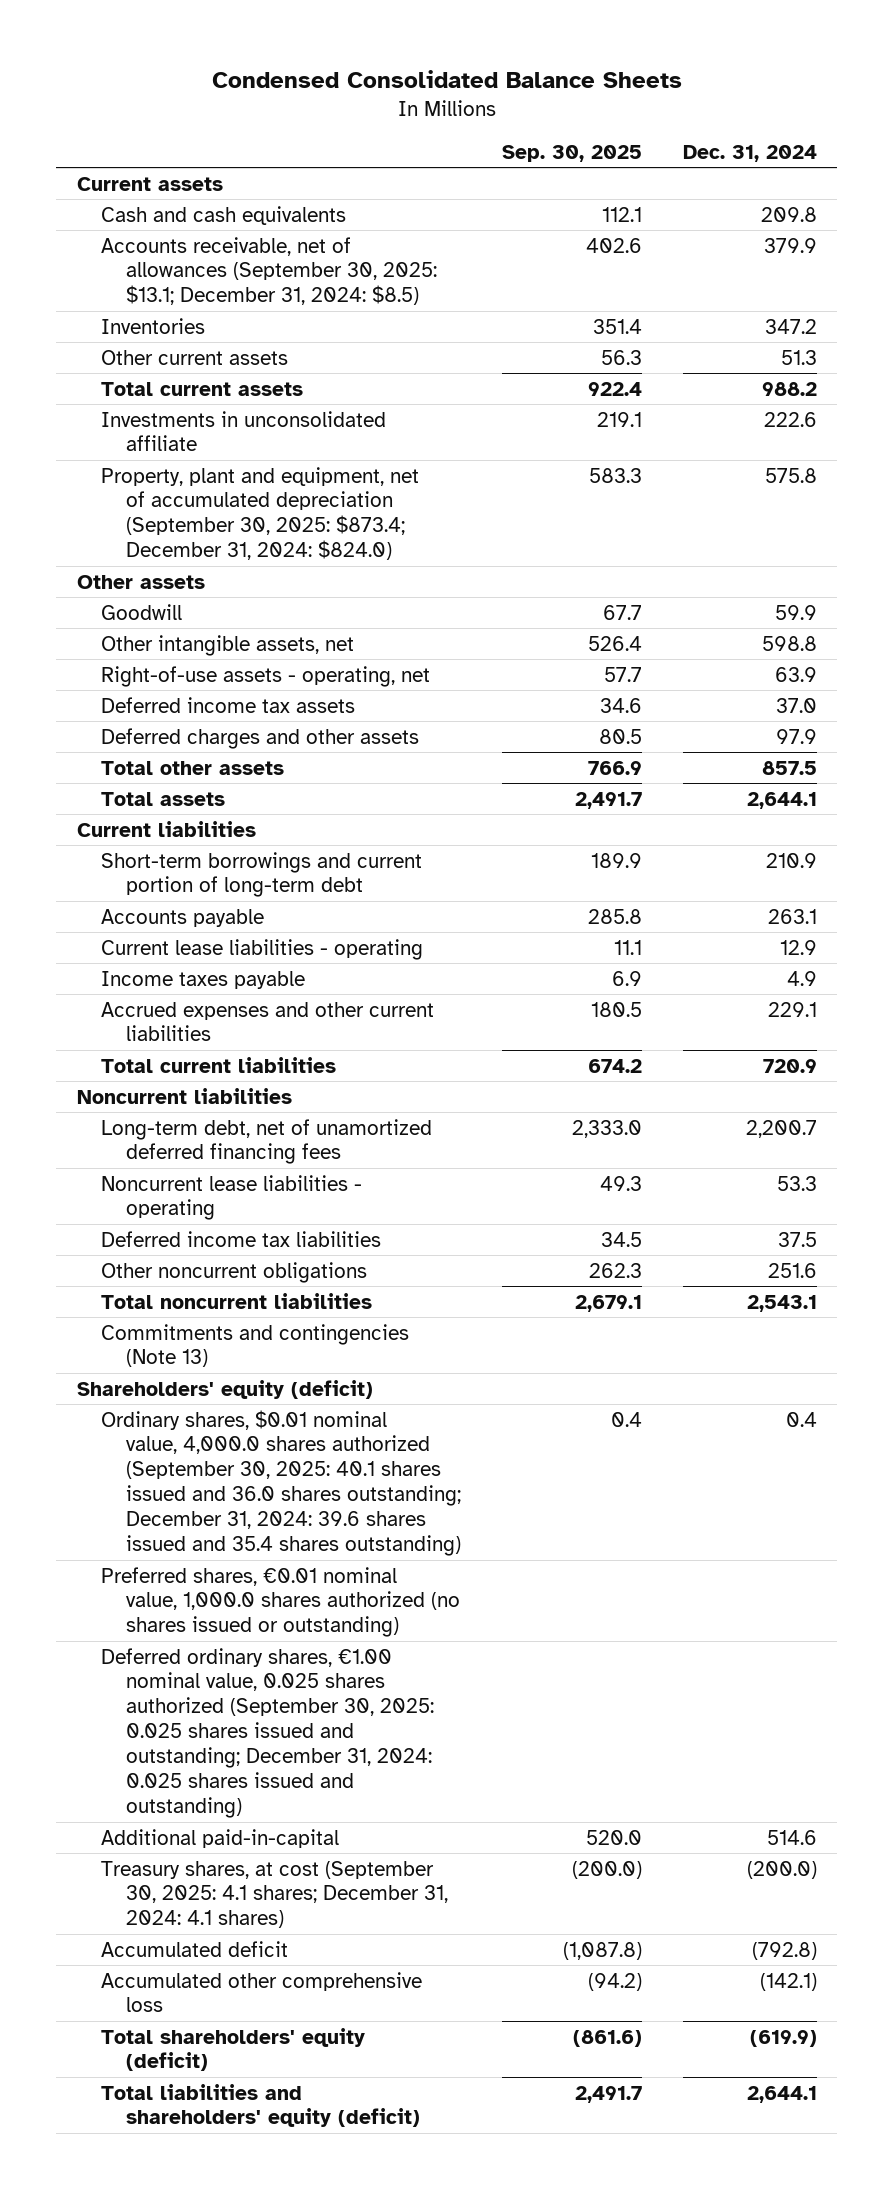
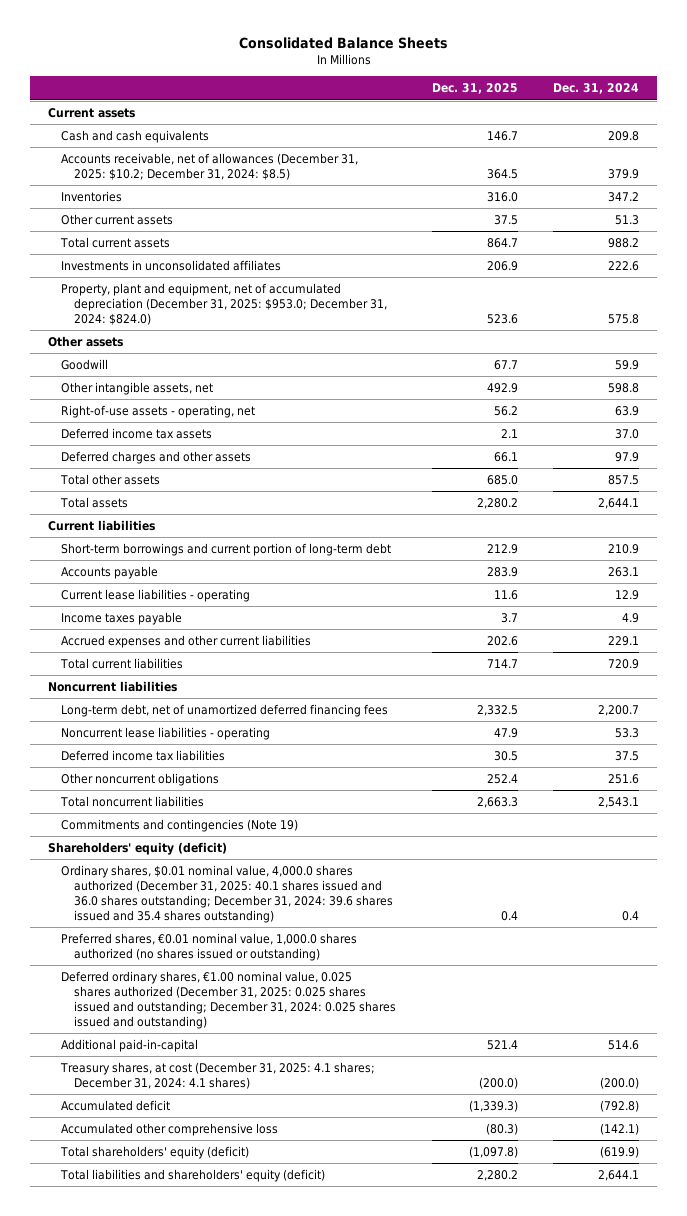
[211,70,682,89] Condensed Consolidated Balance Sheets -> [238,37,448,50] Consolidated Balance Sheets
[501,144,642,162] Sep. 30, 2025 -> none
none -> [431,83,518,95] Dec. 31, 2025
[101,236,437,306] Accounts receivable, net of allowances (September 30, 2025: $13.1; December 31, 2024: $8.5) -> [60,152,358,180] Accounts receivable, net of allowances (December 31, 2025: $10.2; December 31, 2024: $8.5)
[101,410,387,452] Investments in unconsolidated affiliate -> [60,259,281,271] Investments in unconsolidated affiliates
[101,466,420,561] Property, plant and equipment, net of accumulated depreciation (September 30, 2025: $873.4; December 31, 2024: $824.0) -> [60,282,387,325] Property, plant and equipment, net of accumulated depreciation (December 31, 2025: $953.0; December 31, 2024: $824.0)
[101,1323,410,1368] Commitments and contingencies (Note 13) -> [60,818,298,832] Commitments and contingencies (Note 19)
[101,1409,461,1557] Ordinary shares, $0.01 nominal value, 4,000.0 shares authorized (September 30, 2025: 40.1 shares issued and 36.0 shares outstanding; December 31, 2024: 39.6 shares issued and 35.4 shares outstanding) -> [60,864,393,923] Ordinary shares, $0.01 nominal value, 4,000.0 shares authorized (December 31, 2025: 40.1 shares issued and 36.0 shares outstanding; December 31, 2024: 39.6 shares issued and 35.4 shares outstanding)
[101,1647,434,1818] Deferred ordinary shares, €1.00 nominal value, 0.025 shares authorized (September 30, 2025: 0.025 shares issued and outstanding; December 31, 2024: 0.025 shares issued and outstanding) -> [60,970,396,1029] Deferred ordinary shares, €1.00 nominal value, 0.025 shares authorized (December 31, 2025: 0.025 shares issued and outstanding; December 31, 2024: 0.025 shares issued and outstanding)
[101,1860,448,1929] Treasury shares, at cost (September 30, 2025: 4.1 shares; December 31, 2024: 4.1 shares) -> [59,1061,375,1089] Treasury shares, at cost (December 31, 2025: 4.1 shares; December 31, 2024: 4.1 shares)

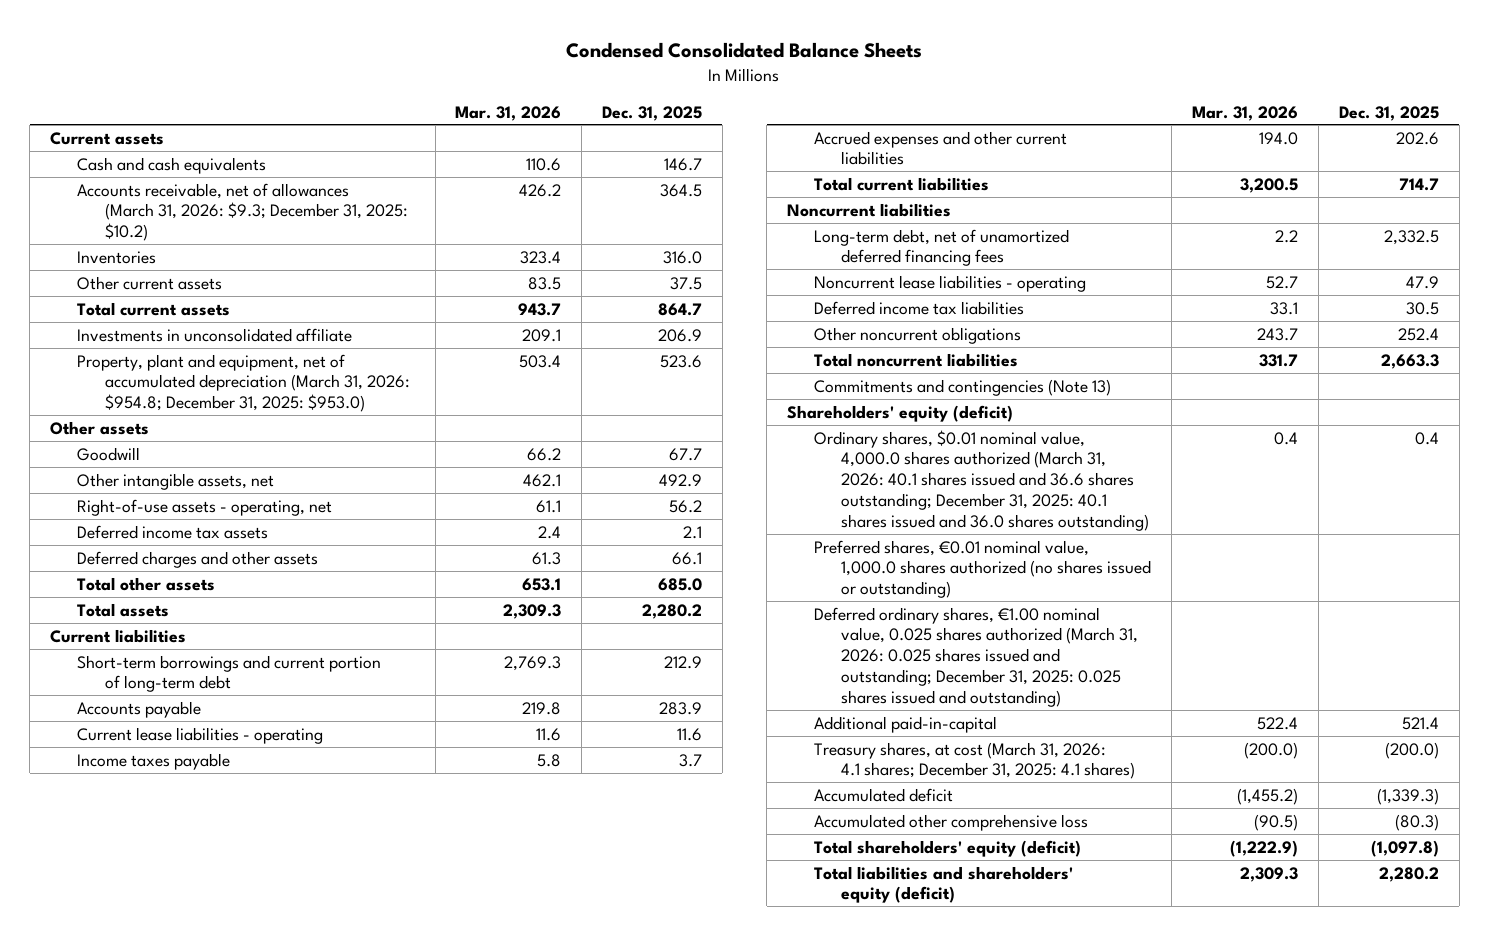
[238,37,448,50] Consolidated Balance Sheets -> [566,42,923,59] Condensed Consolidated Balance Sheets
[553,83,640,95] Dec. 31, 2024 -> none
none -> [455,105,562,121] Mar. 31, 2026
[60,152,358,180] Accounts receivable, net of allowances (December 31, 2025: $10.2; December 31, 2024: $8.5) -> [77,182,408,242] Accounts receivable, net of allowances (March 31, 2026: $9.3; December 31, 2025: $10.2)
[60,259,281,271] Investments in unconsolidated affiliates -> [77,327,353,342] Investments in unconsolidated affiliate
[60,282,387,325] Property, plant and equipment, net of accumulated depreciation (December 31, 2025: $953.0; December 31, 2024: $824.0) -> [77,353,410,413] Property, plant and equipment, net of accumulated depreciation (March 31, 2026: $954.8; December 31, 2025: $953.0)
[60,818,298,832] Commitments and contingencies (Note 19) -> [814,378,1112,396] Commitments and contingencies (Note 13)
[60,864,393,923] Ordinary shares, $0.01 nominal value, 4,000.0 shares authorized (December 31, 2025: 40.1 shares issued and 36.0 shares outstanding; December 31, 2024: 39.6 shares issued and 35.4 shares outstanding) -> [814,429,1150,532] Ordinary shares, $0.01 nominal value, 4,000.0 shares authorized (March 31, 2026: 40.1 shares issued and 36.6 shares outstanding; December 31, 2025: 40.1 shares issued and 36.0 shares outstanding)
[60,970,396,1029] Deferred ordinary shares, €1.00 nominal value, 0.025 shares authorized (December 31, 2025: 0.025 shares issued and outstanding; December 31, 2024: 0.025 shares issued and outstanding) -> [814,606,1139,708] Deferred ordinary shares, €1.00 nominal value, 0.025 shares authorized (March 31, 2026: 0.025 shares issued and outstanding; December 31, 2025: 0.025 shares issued and outstanding)
[59,1061,375,1089] Treasury shares, at cost (December 31, 2025: 4.1 shares; December 31, 2024: 4.1 shares) -> [814,741,1136,780] Treasury shares, at cost (March 31, 2026: 4.1 shares; December 31, 2025: 4.1 shares)

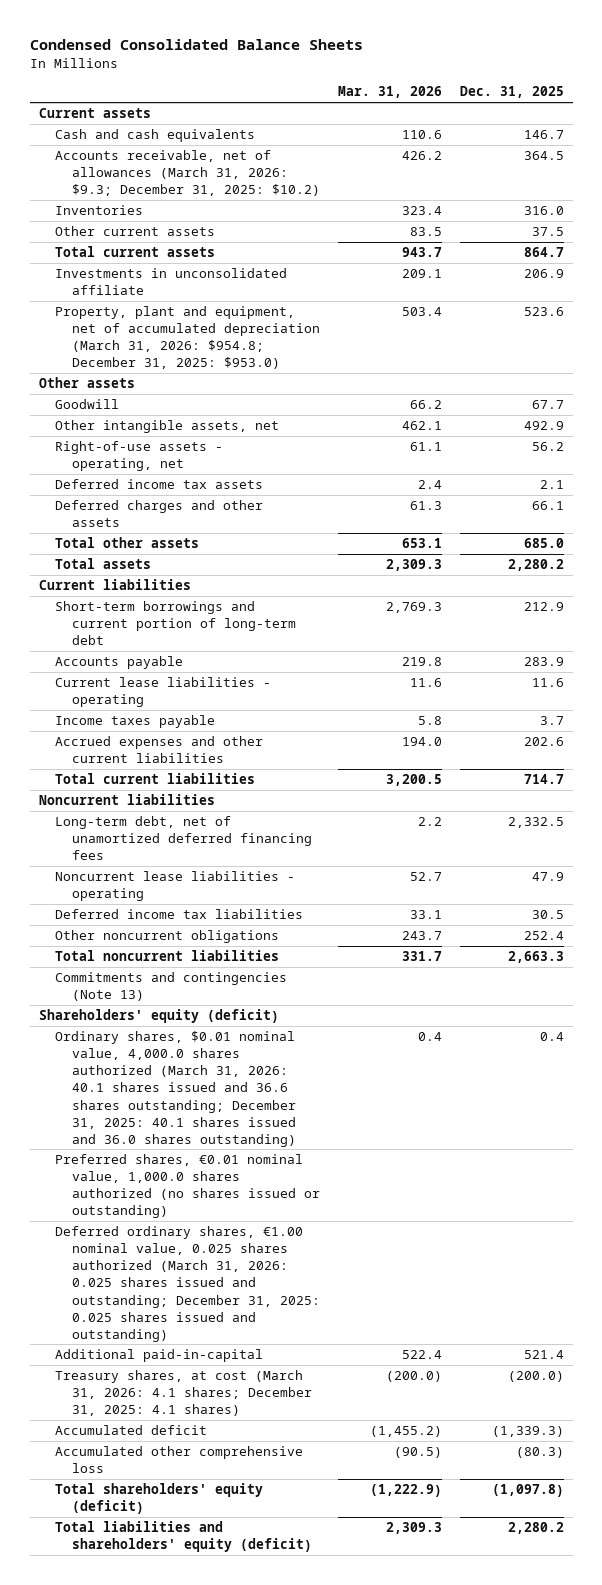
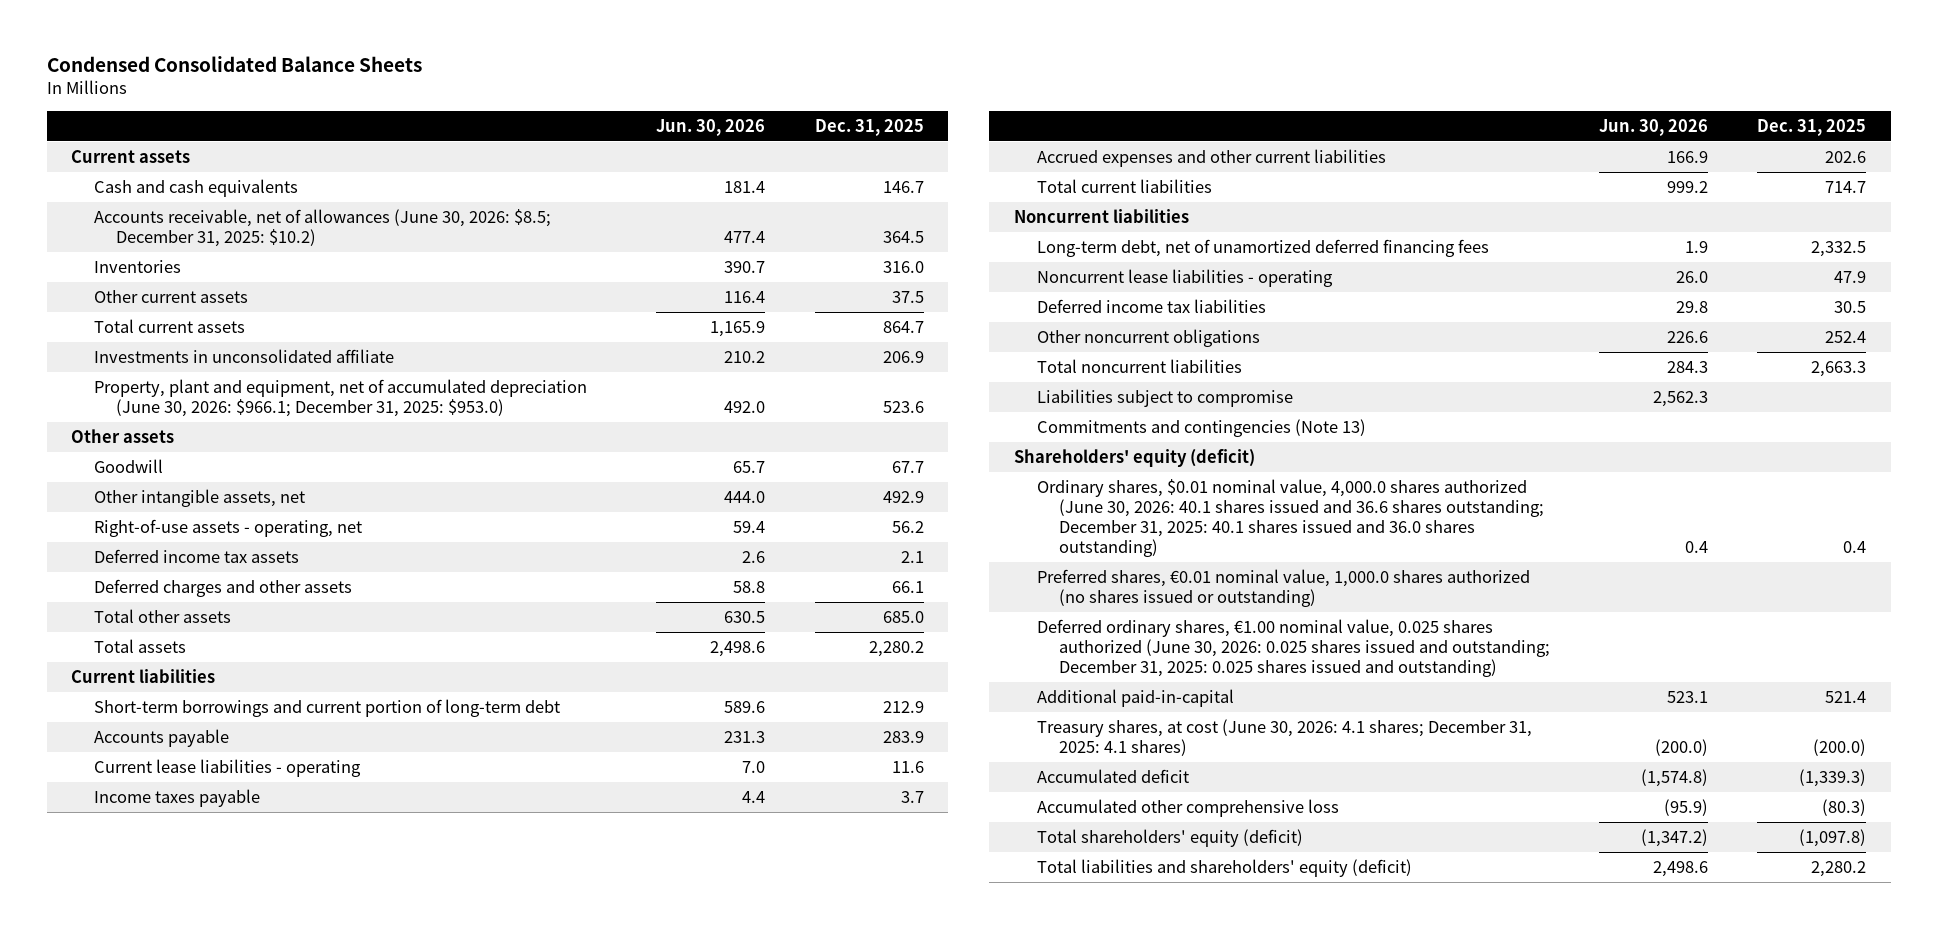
[337,86,442,99] Mar. 31, 2026 -> none
none -> [656,118,766,136] Jun. 30, 2026
[55,150,320,197] Accounts receivable, net of allowances (March 31, 2026: $9.3; December 31, 2025: $10.2) -> [93,208,551,248] Accounts receivable, net of allowances (June 30, 2026: $8.5; December 31, 2025: $10.2)
[55,306,320,370] Property, plant and equipment, net of accumulated depreciation (March 31, 2026: $954.8; December 31, 2025: $953.0) -> [93,378,587,418] Property, plant and equipment, net of accumulated depreciation (June 30, 2026: $966.1; December 31, 2025: $953.0)
none -> [1036,388,1293,407] Liabilities subject to compromise
[55,1031,296,1147] Ordinary shares, $0.01 nominal value, 4,000.0 shares authorized (March 31, 2026: 40.1 shares issued and 36.6 shares outstanding; December 31, 2025: 40.1 shares issued and 36.0 shares outstanding) -> [1036,478,1545,558] Ordinary shares, $0.01 nominal value, 4,000.0 shares authorized (June 30, 2026: 40.1 shares issued and 36.6 shares outstanding; December 31, 2025: 40.1 shares issued and 36.0 shares outstanding)
[55,1226,320,1342] Deferred ordinary shares, €1.00 nominal value, 0.025 shares authorized (March 31, 2026: 0.025 shares issued and outstanding; December 31, 2025: 0.025 shares issued and outstanding) -> [1036,618,1551,678] Deferred ordinary shares, €1.00 nominal value, 0.025 shares authorized (June 30, 2026: 0.025 shares issued and outstanding; December 31, 2025: 0.025 shares issued and outstanding)
[55,1370,312,1417] Treasury shares, at cost (March 31, 2026: 4.1 shares; December 31, 2025: 4.1 shares) -> [1036,718,1532,757] Treasury shares, at cost (June 30, 2026: 4.1 shares; December 31, 2025: 4.1 shares)

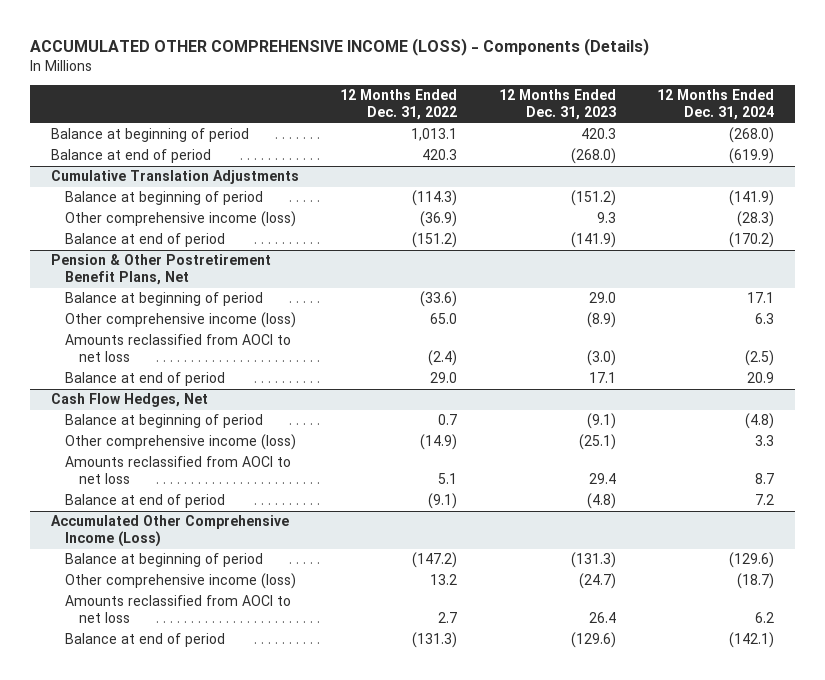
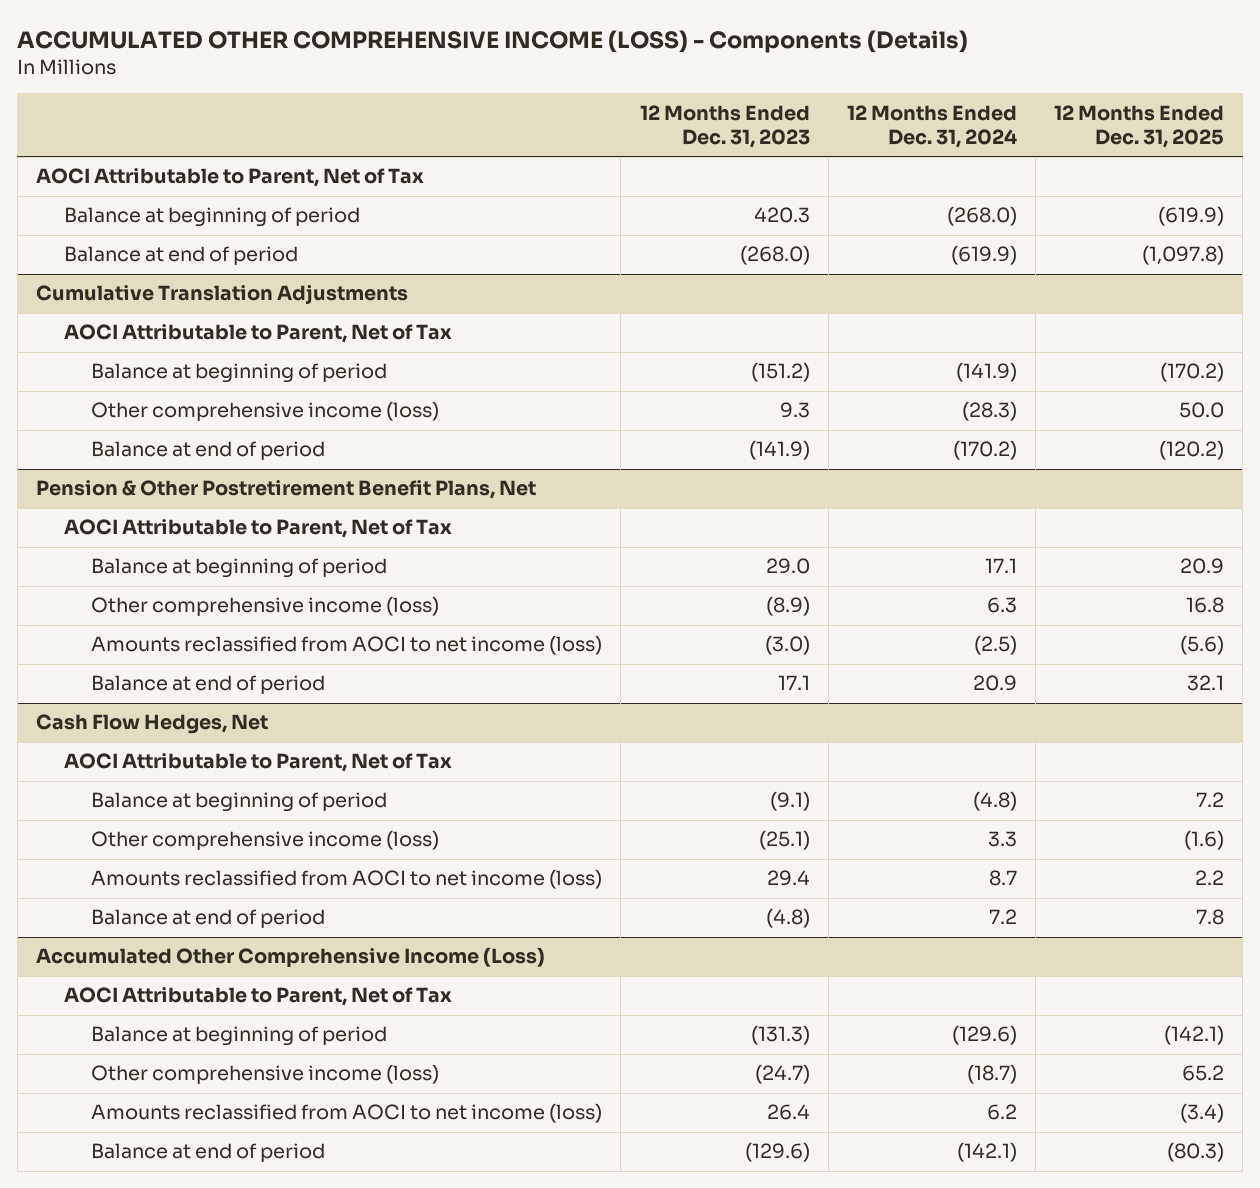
[340,89,458,121] 12 Months Ended Dec. 31, 2022 -> none
none -> [1053,104,1224,148] 12 Months Ended Dec. 31, 2025
none -> [35,168,424,188] AOCI Attributable to Parent, Net of Tax
none -> [63,324,452,344] AOCI Attributable to Parent, Net of Tax
none -> [63,519,452,539] AOCI Attributable to Parent, Net of Tax
[65,334,292,363] Amounts reclassified from AOCI to net loss -> [91,635,603,656] Amounts reclassified from AOCI to net income (loss)
none -> [63,753,452,773] AOCI Attributable to Parent, Net of Tax
[65,456,292,485] Amounts reclassified from AOCI to net loss -> [91,869,603,890] Amounts reclassified from AOCI to net income (loss)
none -> [63,987,452,1007] AOCI Attributable to Parent, Net of Tax
[65,595,292,624] Amounts reclassified from AOCI to net loss -> [91,1103,603,1124] Amounts reclassified from AOCI to net income (loss)

